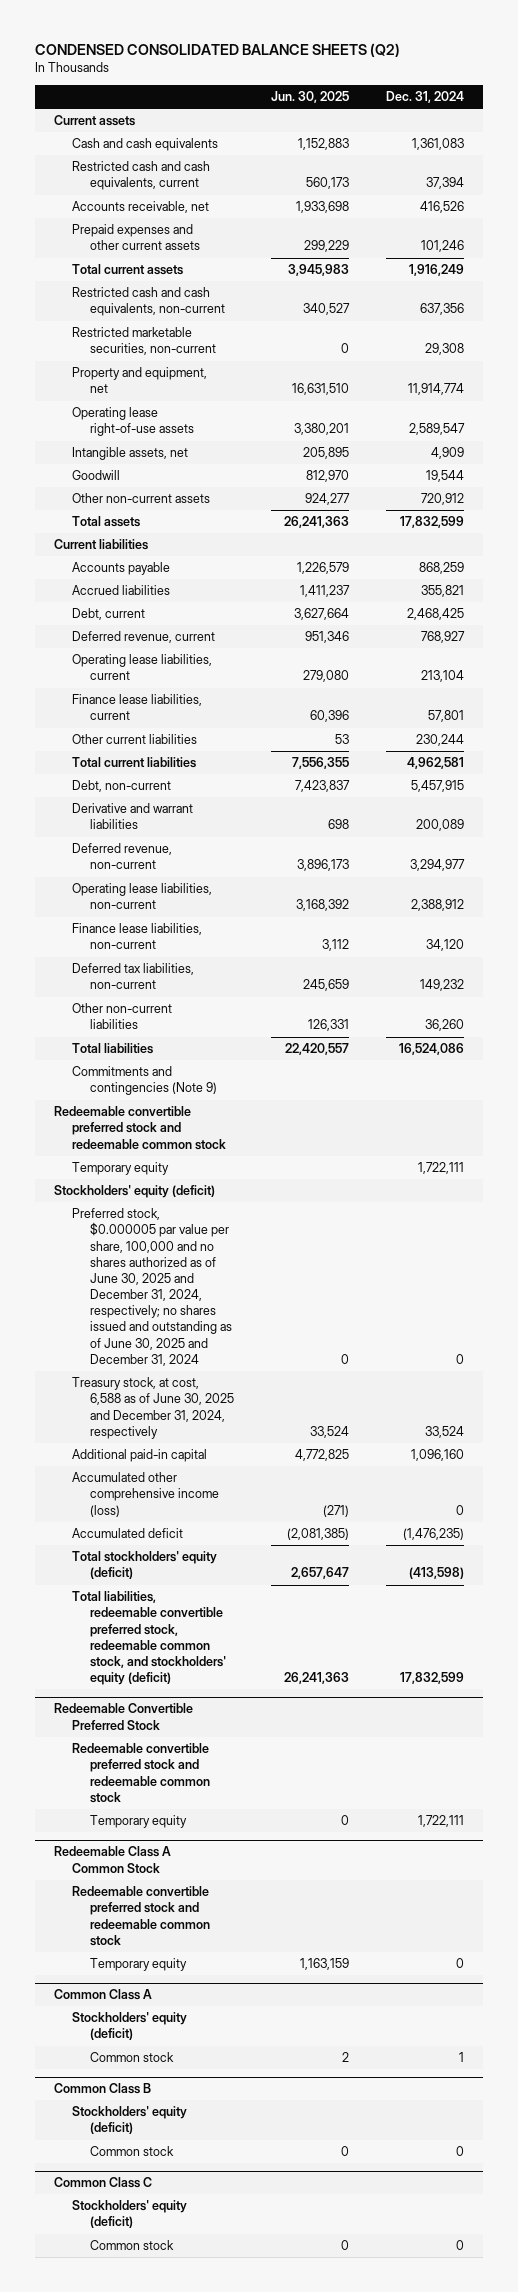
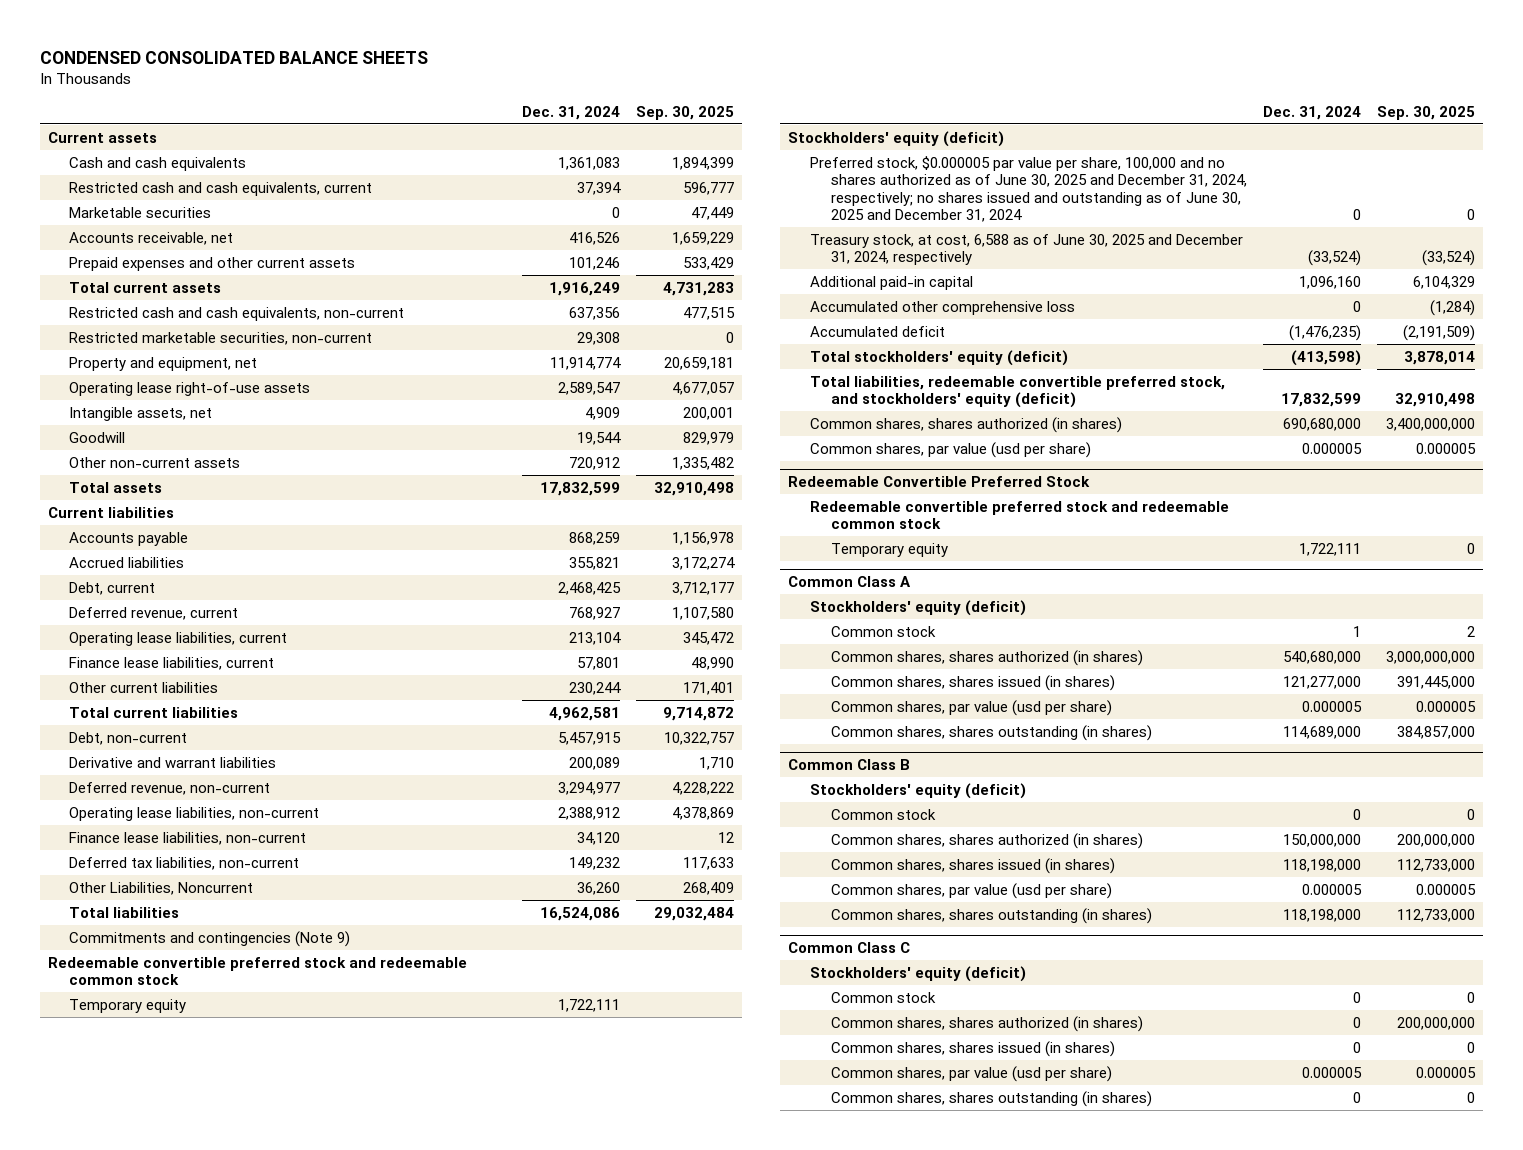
[35,43,401,58] CONDENSED CONSOLIDATED BALANCE SHEETS (Q2) -> [39,50,428,64] CONDENSED CONSOLIDATED BALANCE SHEETS
[271,91,350,104] Jun. 30, 2025 -> none
none -> [636,106,735,121] Sep. 30, 2025
none -> [69,206,212,218] Marketable securities
[72,1003,173,1030] Other non-current liabilities -> [69,881,254,895] Other Liabilities, Noncurrent
[425,1425,465,1438] 33,524 -> [1307,250,1361,267] (33,524)
[72,1472,220,1517] Accumulated other comprehensive income (loss) -> [809,300,1075,315] Accumulated other comprehensive loss
[72,1591,227,1686] Total liabilities, redeemable convertible preferred stock, redeemable common stock, and stockholders' equity (deficit) -> [809,375,1225,409] Total liabilities, redeemable convertible preferred stock, and stockholders' equity (deficit)
none -> [809,416,1122,433] Common shares, shares authorized (in shares)
none -> [809,441,1091,458] Common shares, par value (usd per share)
[53,1846,171,1873] Redeemable Class A Common Stock -> none
[72,1886,211,1946] Redeemable convertible preferred stock and redeemable common stock -> none
[90,1958,188,1972] Temporary equity -> none
none -> [831,649,1144,666] Common shares, shares authorized (in shares)
none -> [831,674,1116,691] Common shares, shares issued (in shares)
none -> [831,699,1113,716] Common shares, par value (usd per share)
none -> [831,724,1153,741] Common shares, shares outstanding (in shares)
none -> [831,832,1144,849] Common shares, shares authorized (in shares)
none -> [831,857,1116,874] Common shares, shares issued (in shares)
none -> [831,882,1113,899] Common shares, par value (usd per share)
none -> [831,907,1153,924] Common shares, shares outstanding (in shares)
none -> [831,1015,1144,1032] Common shares, shares authorized (in shares)
none -> [831,1040,1116,1057] Common shares, shares issued (in shares)
none -> [831,1065,1113,1082] Common shares, par value (usd per share)
none -> [831,1090,1153,1107] Common shares, shares outstanding (in shares)

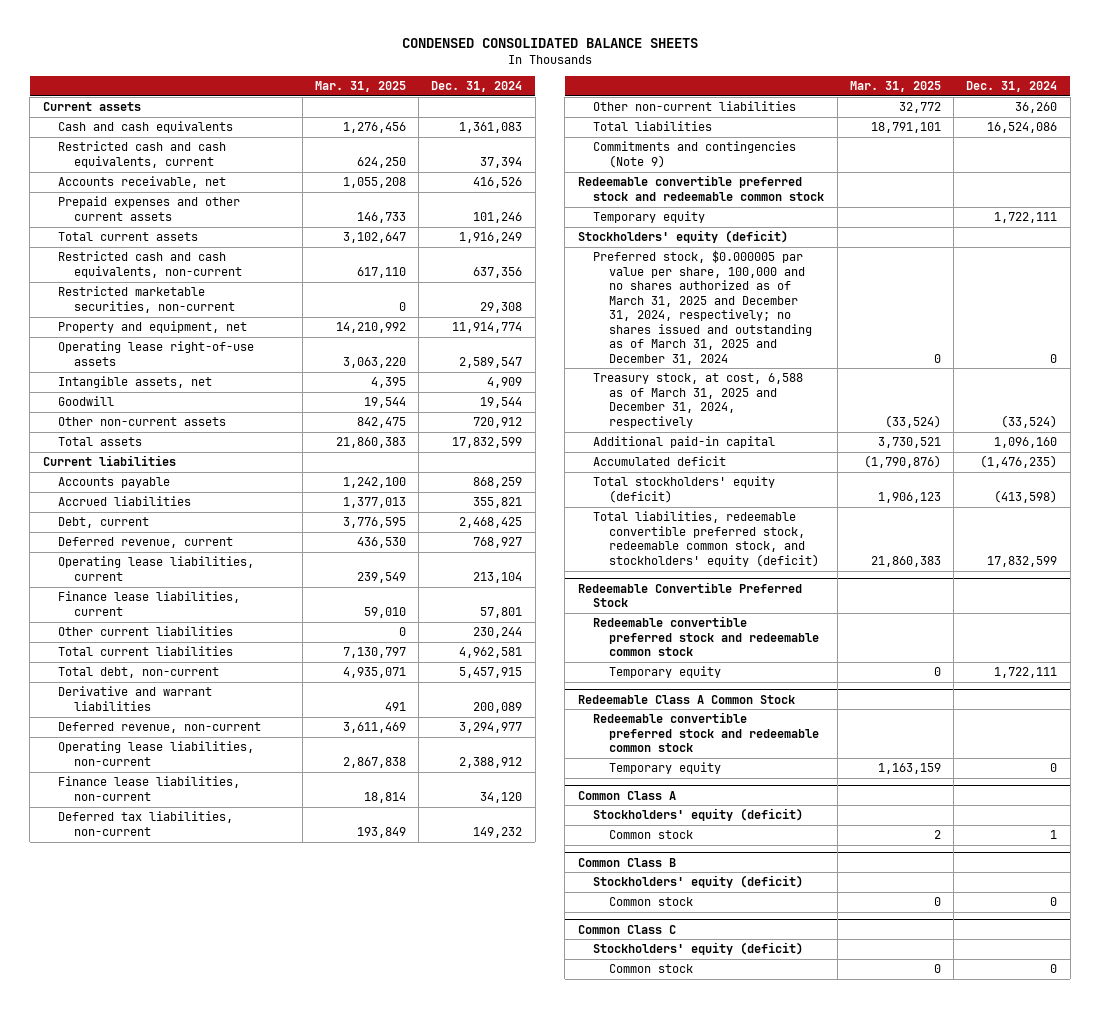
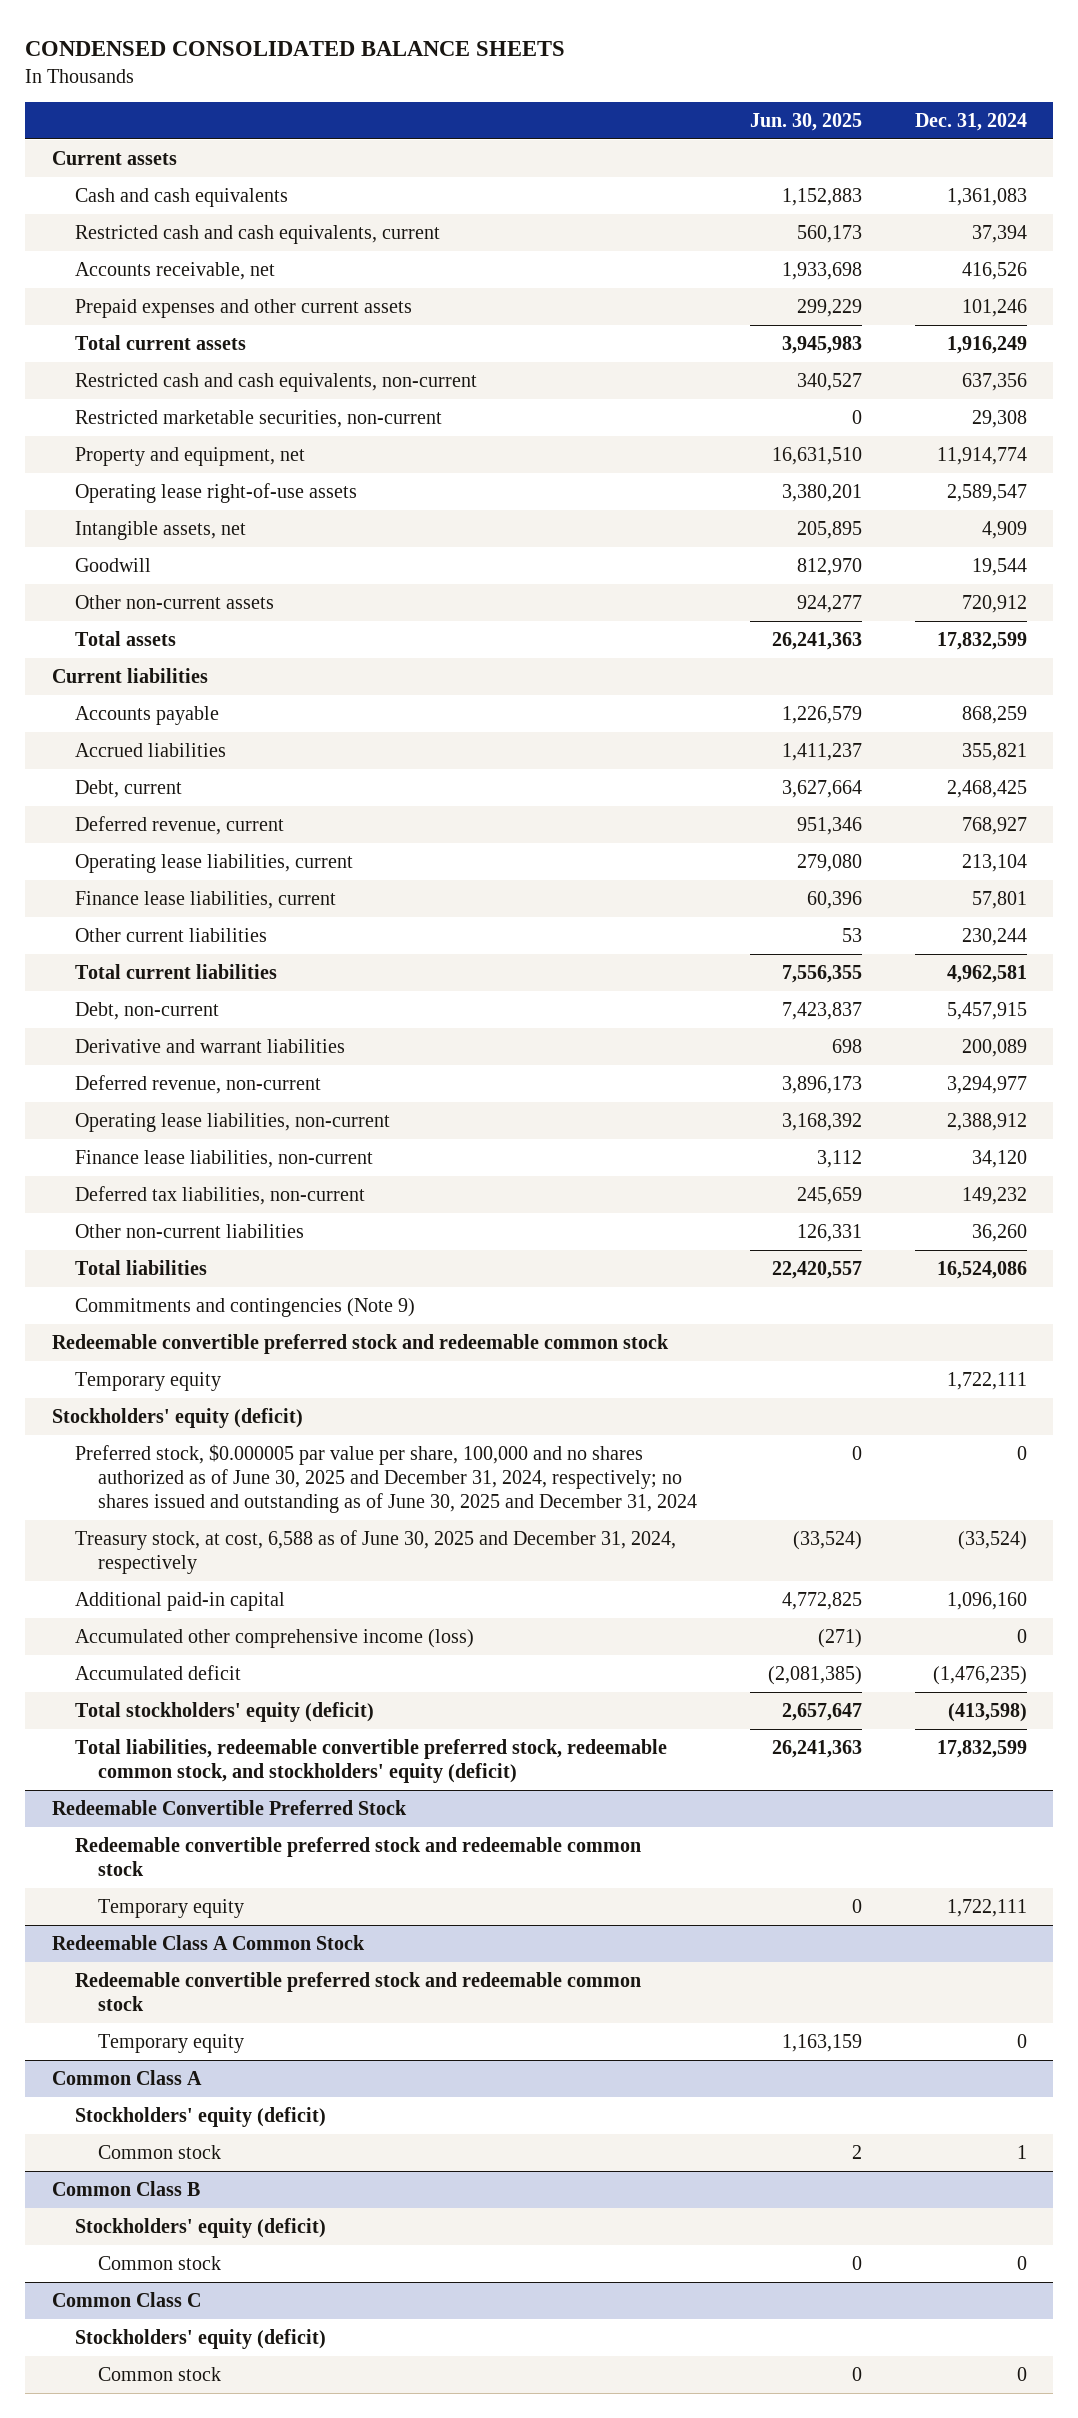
[314,81,406,93] Mar. 31, 2025 -> none
none -> [750,113,863,132] Jun. 30, 2025
[58,667,220,679] Total debt, non-current -> [74,1001,219,1020] Debt, non-current
[593,250,812,365] Preferred stock, $0.000005 par value per share, 100,000 and no shares authorized as of March 31, 2025 and December 31, 2024, respectively; no shares issued and outstanding as of March 31, 2025 and December 31, 2024 -> [74,1443,698,1513] Preferred stock, $0.000005 par value per share, 100,000 and no shares authorized as of June 30, 2025 and December 31, 2024, respectively; no shares issued and outstanding as of June 30, 2025 and December 31, 2024
[593,373,804,428] Treasury stock, at cost, 6,588 as of March 31, 2025 and December 31, 2024, respectively -> [74,1529,676,1574] Treasury stock, at cost, 6,588 as of June 30, 2025 and December 31, 2024, respectively
none -> [74,1628,474,1648] Accumulated other comprehensive income (loss)

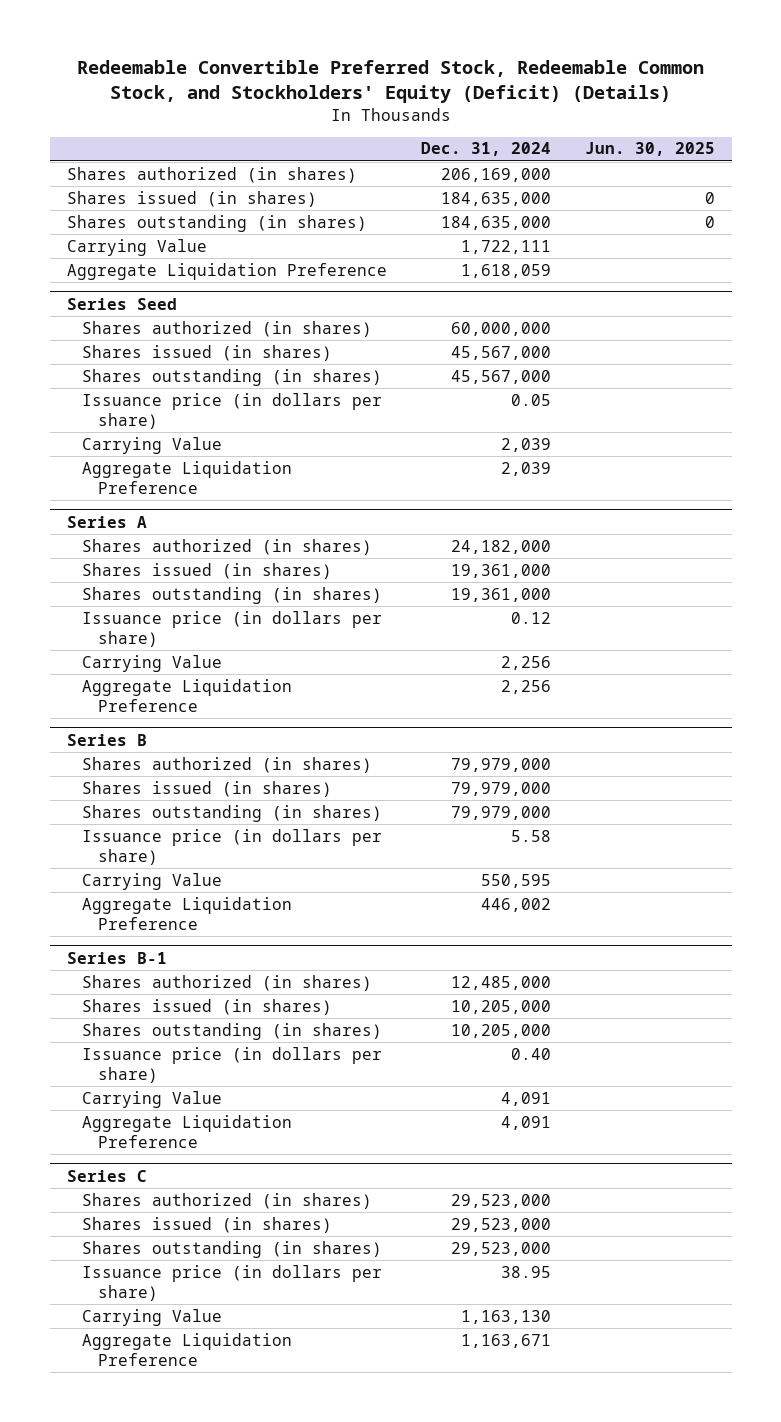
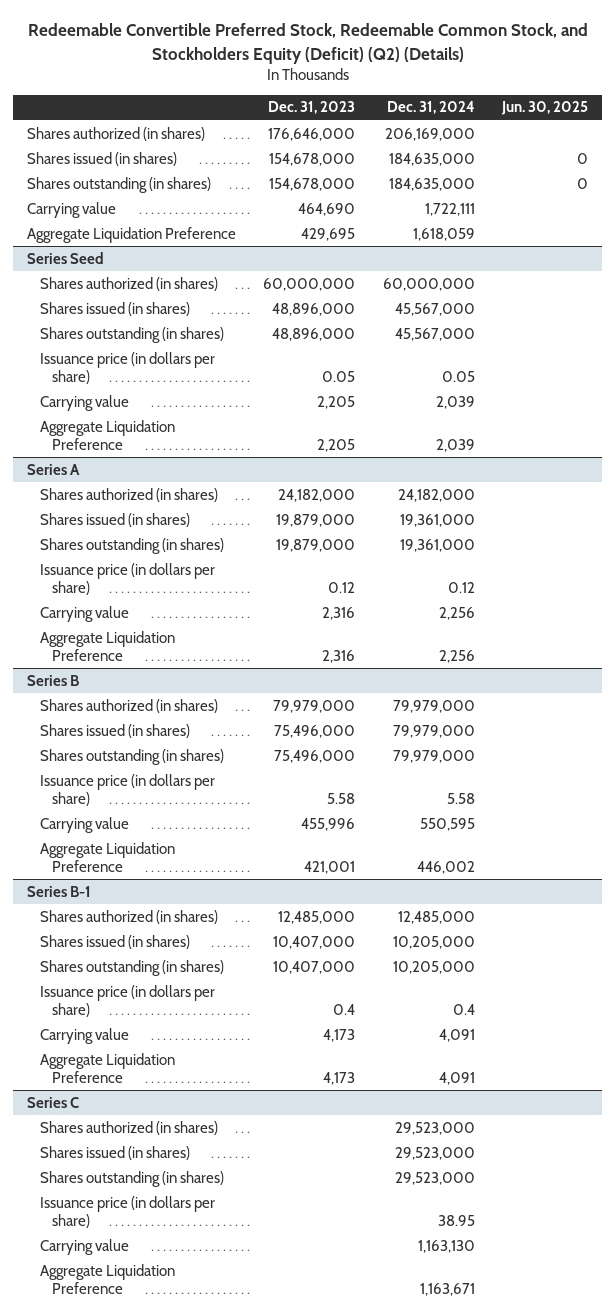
[76,60,704,104] Redeemable Convertible Preferred Stock, Redeemable Common Stock, and Stockholders' Equity (Deficit) (Details) -> [27,23,588,64] Redeemable Convertible Preferred Stock, Redeemable Common Stock, and Stockholders Equity (Deficit) (Q2) (Details)
none -> [268,101,356,115] Dec. 31, 2023
[66,238,207,256] Carrying Value -> [26,201,116,218] Carrying value
[82,436,223,454] Carrying Value -> [39,394,129,411] Carrying value
[82,654,223,672] Carrying Value -> [39,605,129,622] Carrying value
[82,872,223,890] Carrying Value -> [39,816,129,833] Carrying value
[510,1047,551,1060] 0.40 -> [452,1004,475,1016] 0.4
[82,1090,223,1108] Carrying Value -> [39,1027,129,1044] Carrying value
[82,1308,223,1326] Carrying Value -> [39,1238,129,1255] Carrying value

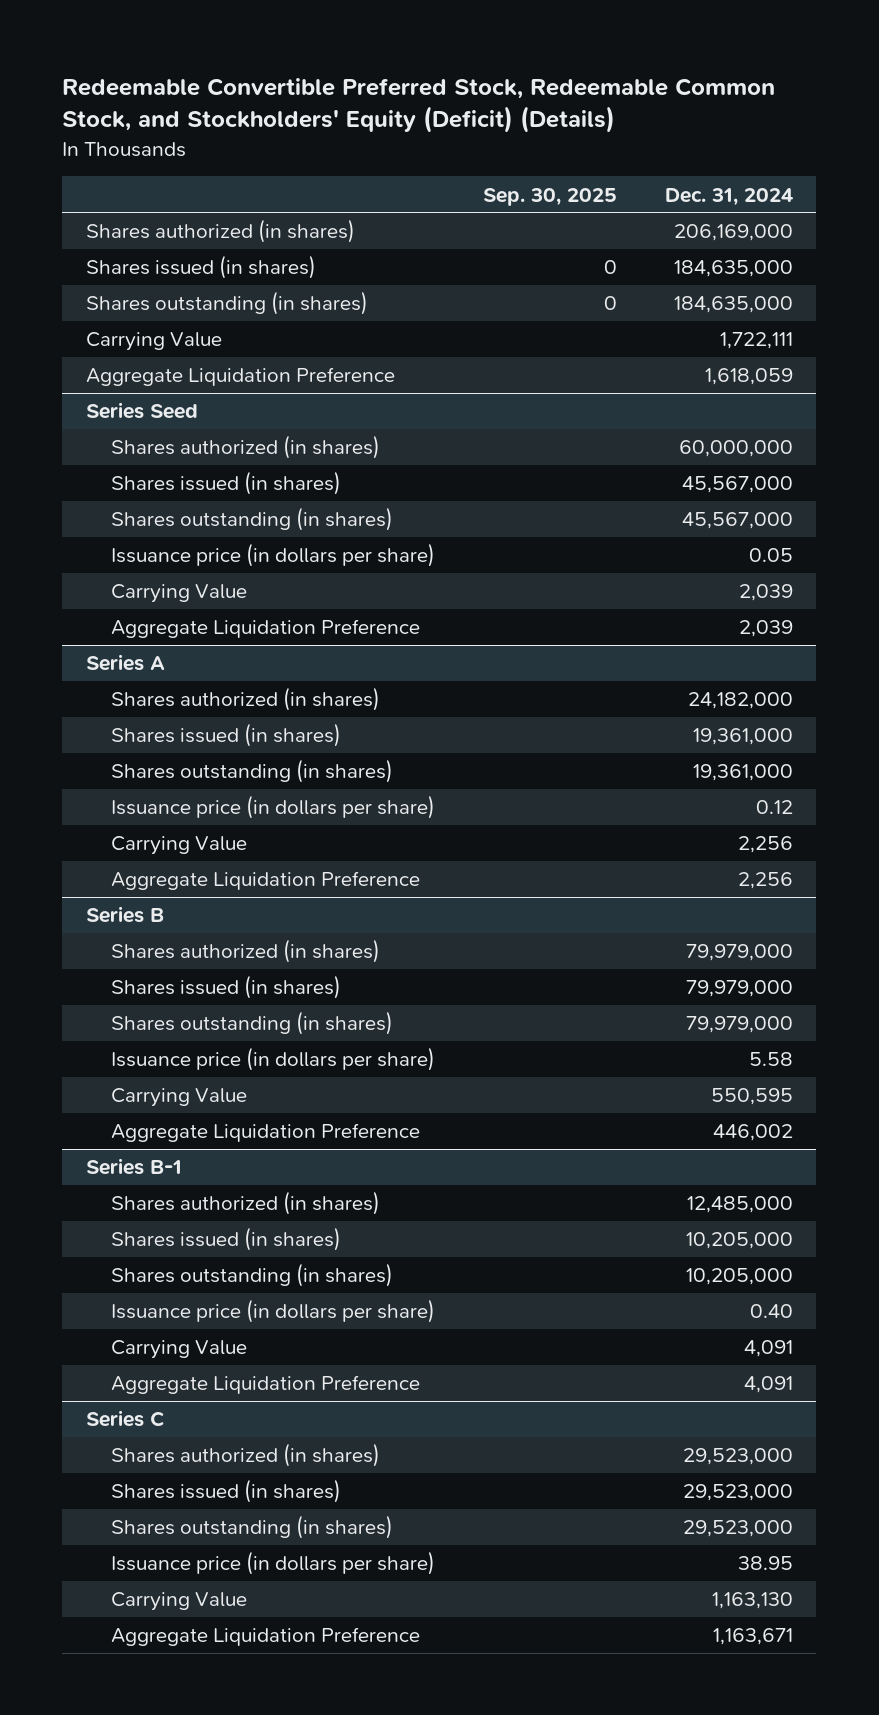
[27,23,588,64] Redeemable Convertible Preferred Stock, Redeemable Common Stock, and Stockholders Equity (Deficit) (Q2) (Details) -> [62,77,776,134] Redeemable Convertible Preferred Stock, Redeemable Common Stock, and Stockholders' Equity (Deficit) (Details)
[268,101,356,115] Dec. 31, 2023 -> none
[501,101,589,116] Jun. 30, 2025 -> none
none -> [482,187,617,206] Sep. 30, 2025
[26,201,116,218] Carrying value -> [86,332,223,352] Carrying Value
[39,394,129,411] Carrying value -> [110,584,247,604] Carrying Value
[39,605,129,622] Carrying value -> [110,836,247,856] Carrying Value
[39,816,129,833] Carrying value -> [110,1088,247,1108] Carrying Value
[452,1004,475,1016] 0.4 -> [749,1304,793,1319] 0.40
[39,1027,129,1044] Carrying value -> [110,1340,247,1360] Carrying Value
[39,1238,129,1255] Carrying value -> [110,1592,247,1612] Carrying Value

